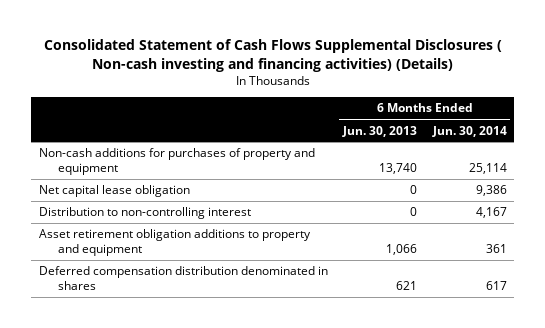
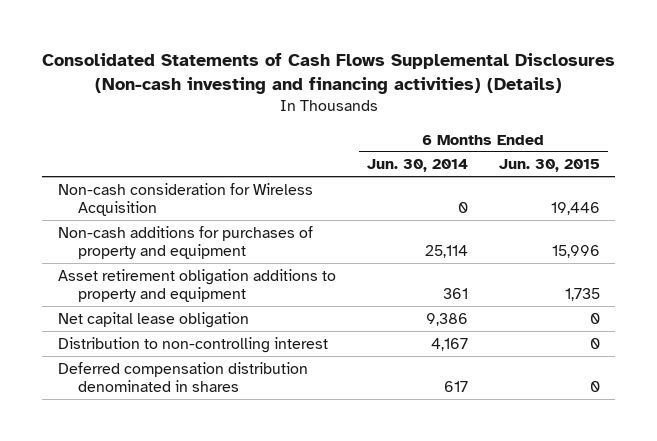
[43,38,502,72] Consolidated Statement of Cash Flows Supplemental Disclosures ( Non-cash investing and financing activities) (Details) -> [41,53,615,95] Consolidated Statements of Cash Flows Supplemental Disclosures (Non-cash investing and financing activities) (Details)
[342,125,418,137] Jun. 30, 2013 -> none
none -> [498,159,600,173] Jun. 30, 2015
none -> [57,182,313,217] Non-cash consideration for Wireless Acquisition
[38,229,311,257] Asset retirement obligation additions to property and equipment -> [57,268,336,303] Asset retirement obligation additions to property and equipment

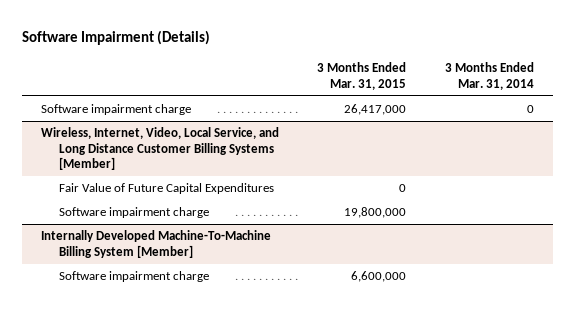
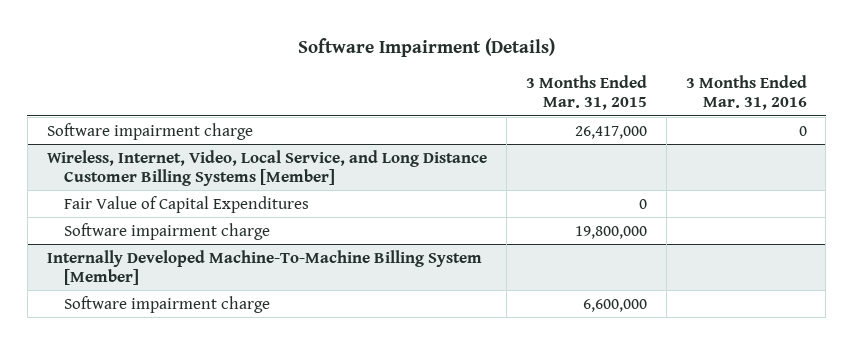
[444,62,534,90] 3 Months Ended Mar. 31, 2014 -> none
none -> [685,75,807,111] 3 Months Ended Mar. 31, 2016
[58,183,274,195] Fair Value of Future Capital Expenditures -> [64,195,310,213] Fair Value of Capital Expenditures

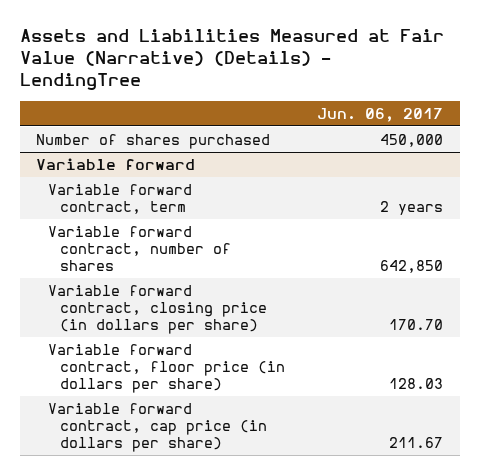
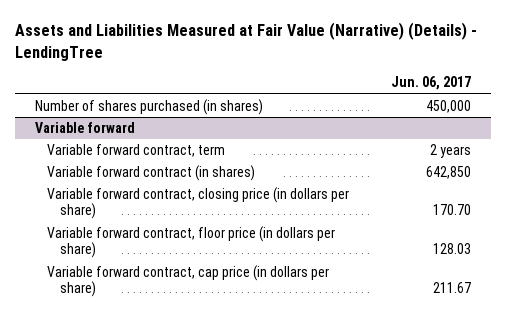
[36,133,271,149] Number of shares purchased -> [35,98,264,115] Number of shares purchased (in shares)
[47,225,231,271] Variable forward contract, number of shares -> [47,164,256,181] Variable forward contract (in shares)

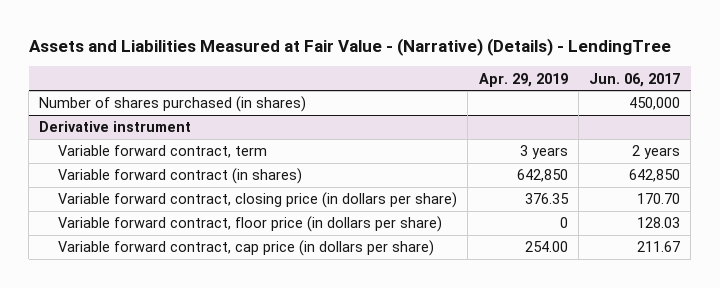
[14,22,477,61] Assets and Liabilities Measured at Fair Value (Narrative) (Details) - LendingTree -> [28,37,671,56] Assets and Liabilities Measured at Fair Value - (Narrative) (Details) - LendingTree
none -> [478,72,568,87] Apr. 29, 2019
[35,121,136,133] Variable forward -> [39,121,192,133] Derivative instrument

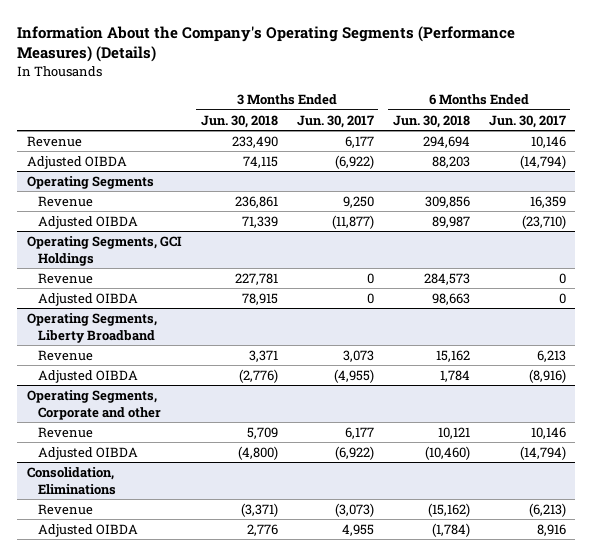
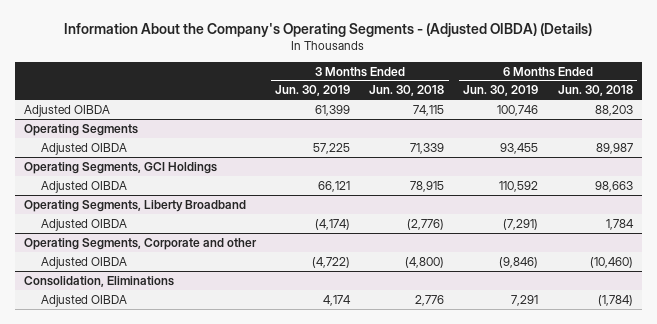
[17,25,516,63] Information About the Company's Operating Segments (Performance Measures) (Details) -> [64,22,593,37] Information About the Company's Operating Segments - (Adjusted OIBDA) (Details)
[296,114,374,128] Jun. 30, 2017 -> none
[488,114,566,128] Jun. 30, 2017 -> none
none -> [275,85,351,97] Jun. 30, 2019
none -> [463,85,539,97] Jun. 30, 2019
[26,135,82,147] Revenue -> none
[37,195,93,207] Revenue -> none
[37,272,93,284] Revenue -> none
[37,349,93,361] Revenue -> none
[37,426,93,438] Revenue -> none
[37,503,93,515] Revenue -> none

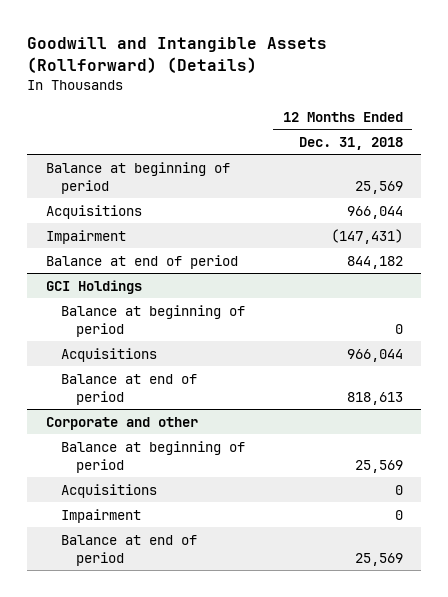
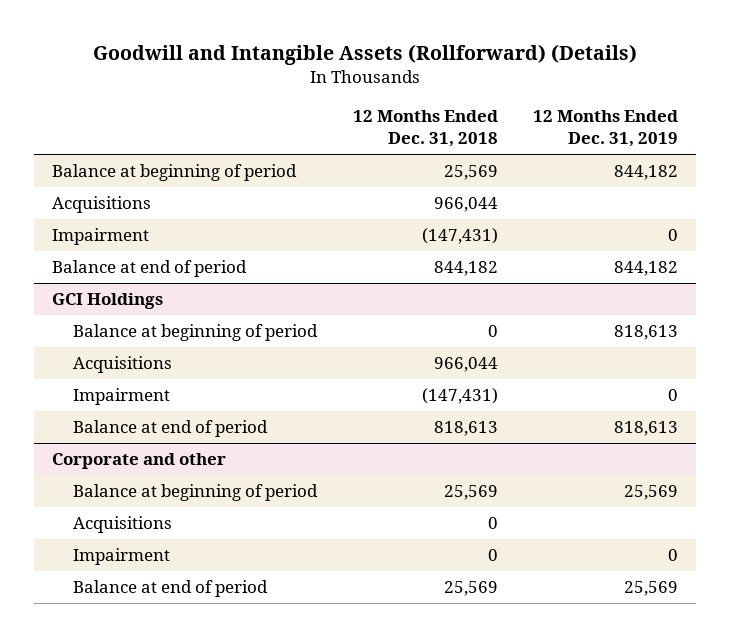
none -> [533,110,679,148] 12 Months Ended Dec. 31, 2019
none -> [72,388,170,406] Impairment

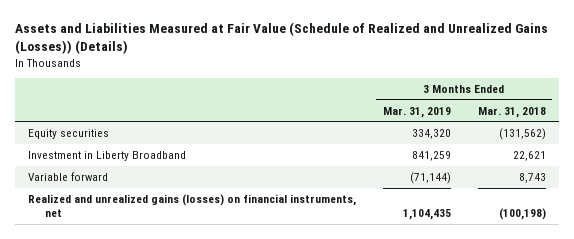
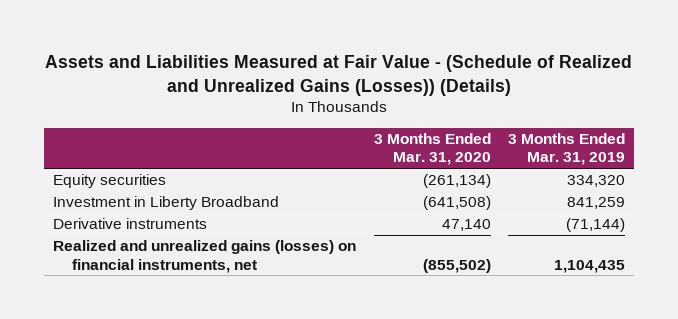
[14,21,548,54] Assets and Liabilities Measured at Fair Value (Schedule of Realized and Unrealized Gains (Losses)) (Details) -> [45,54,633,96] Assets and Liabilities Measured at Fair Value - (Schedule of Realized and Unrealized Gains (Losses)) (Details)
[477,106,546,118] Mar. 31, 2018 -> none
none -> [373,133,491,166] 3 Months Ended Mar. 31, 2020
[28,171,109,181] Variable forward -> [52,218,207,230] Derivative instruments

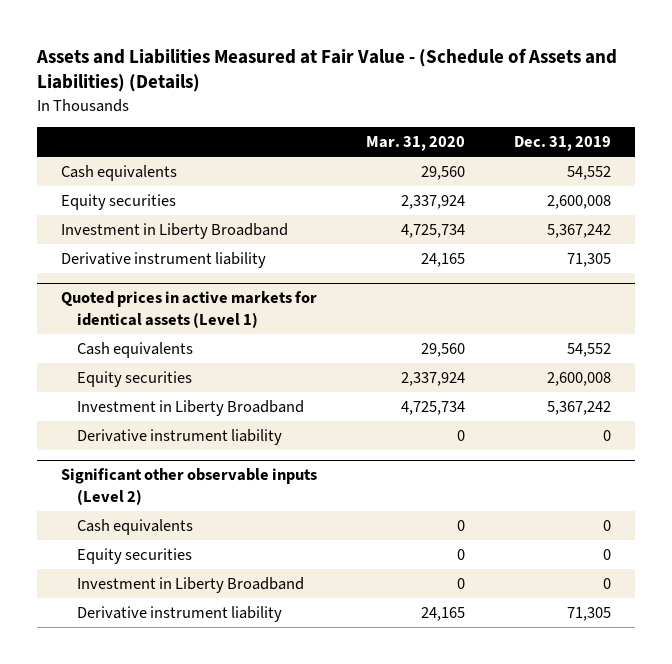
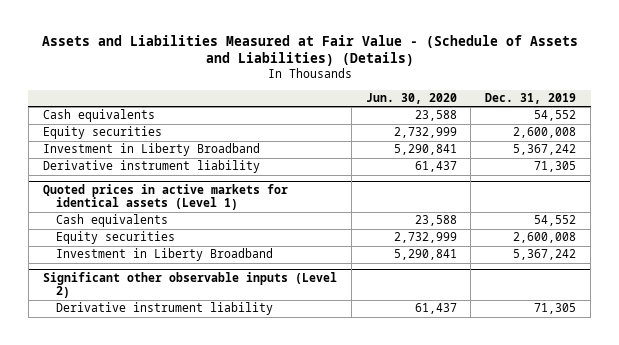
[366,136,466,152] Mar. 31, 2020 -> none
none -> [365,93,457,105] Jun. 30, 2020
[77,428,283,445] Derivative instrument liability -> none
[77,518,194,535] Cash equivalents -> none
[77,547,193,564] Equity securities -> none
[77,576,305,593] Investment in Liberty Broadband -> none

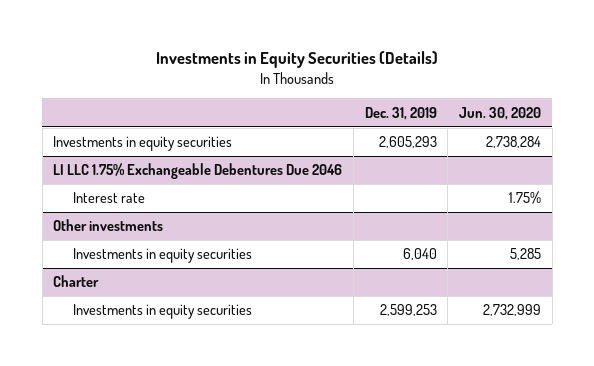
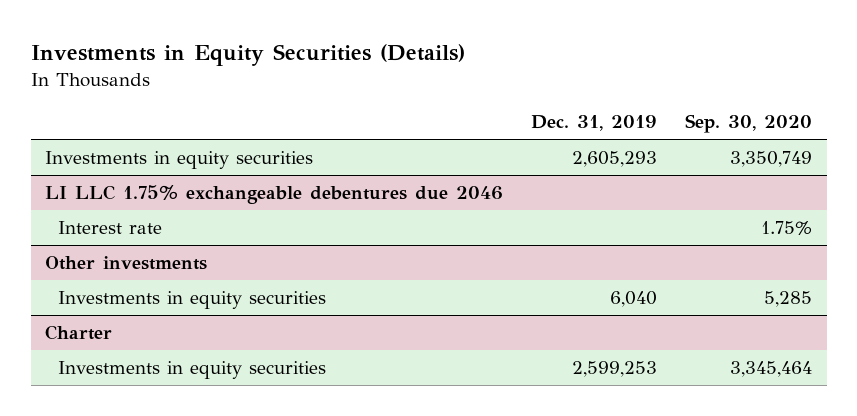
[458,106,541,120] Jun. 30, 2020 -> none
none -> [685,114,813,134] Sep. 30, 2020
[53,163,343,180] LI LLC 1.75% Exchangeable Debentures Due 2046 -> [44,184,503,204] LI LLC 1.75% exchangeable debentures due 2046

